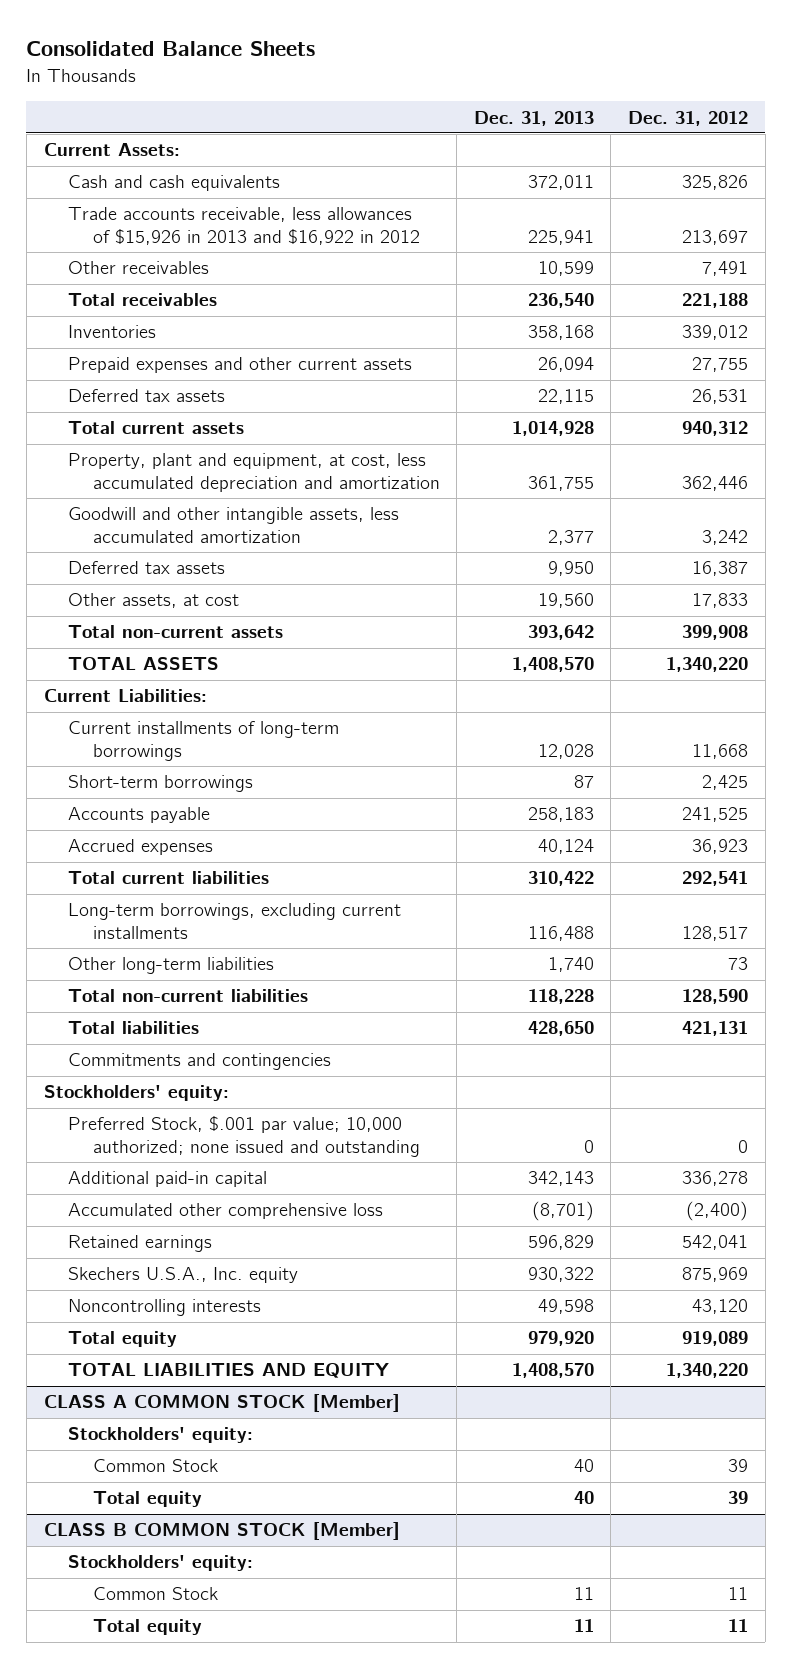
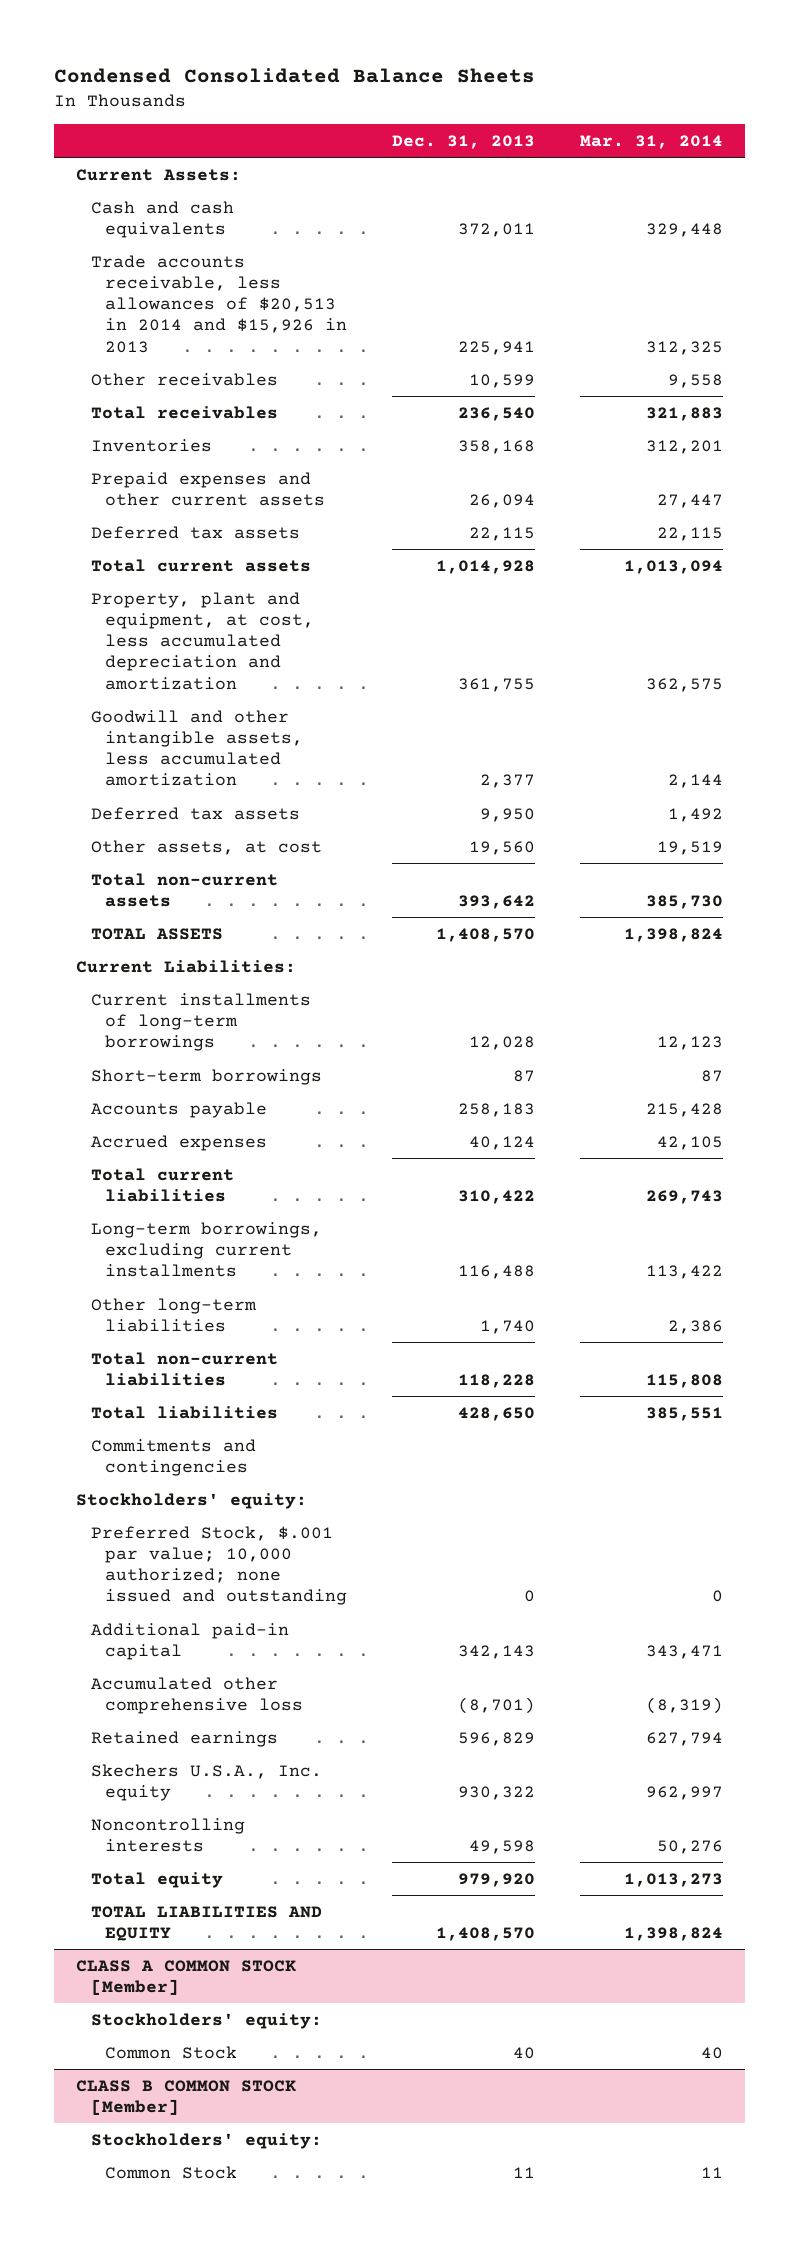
[26,41,316,57] Consolidated Balance Sheets -> [53,67,535,83] Condensed Consolidated Balance Sheets
[628,110,749,126] Dec. 31, 2012 -> none
none -> [579,135,723,150] Mar. 31, 2014
[68,207,420,246] Trade accounts receivable, less allowances of $15,926 in 2013 and $16,922 in 2012 -> [90,254,348,353] Trade accounts receivable, less allowances of $20,513 in 2014 and $15,926 in 2013
[92,1491,202,1508] Total equity -> none
[92,1619,202,1636] Total equity -> none

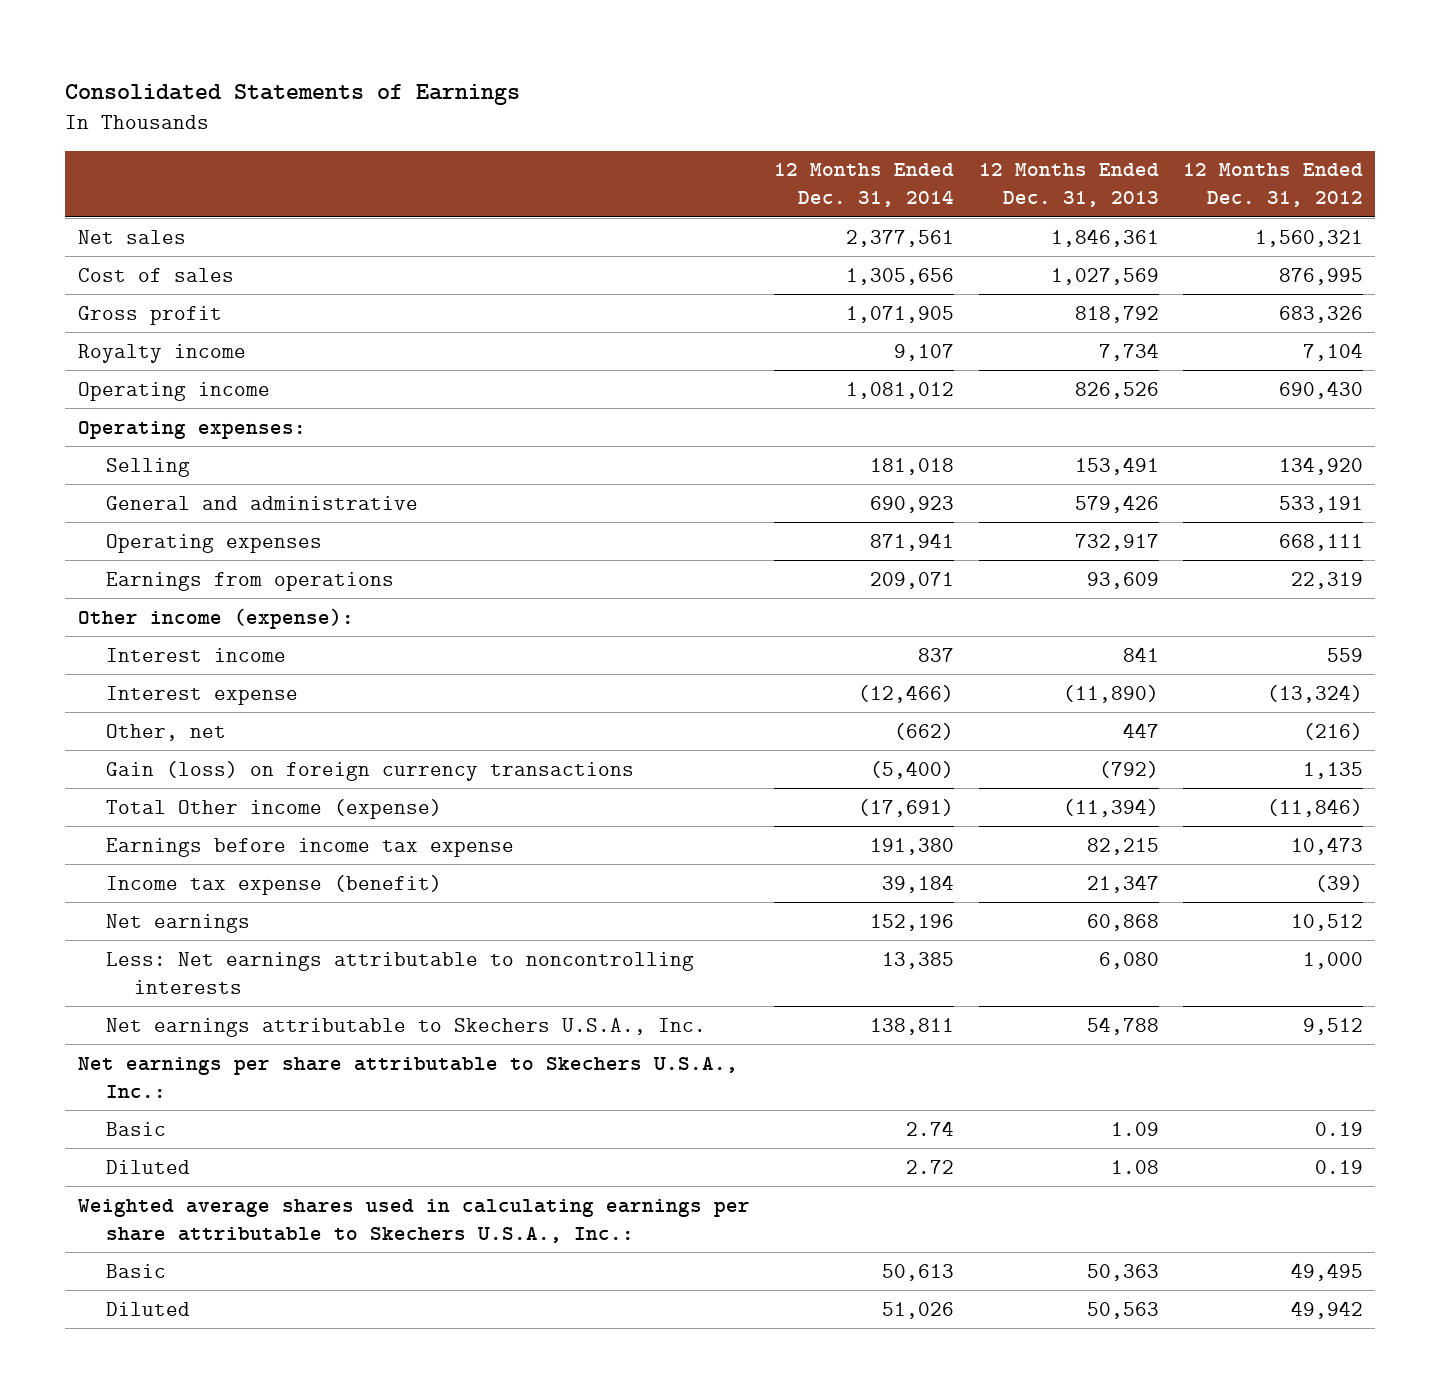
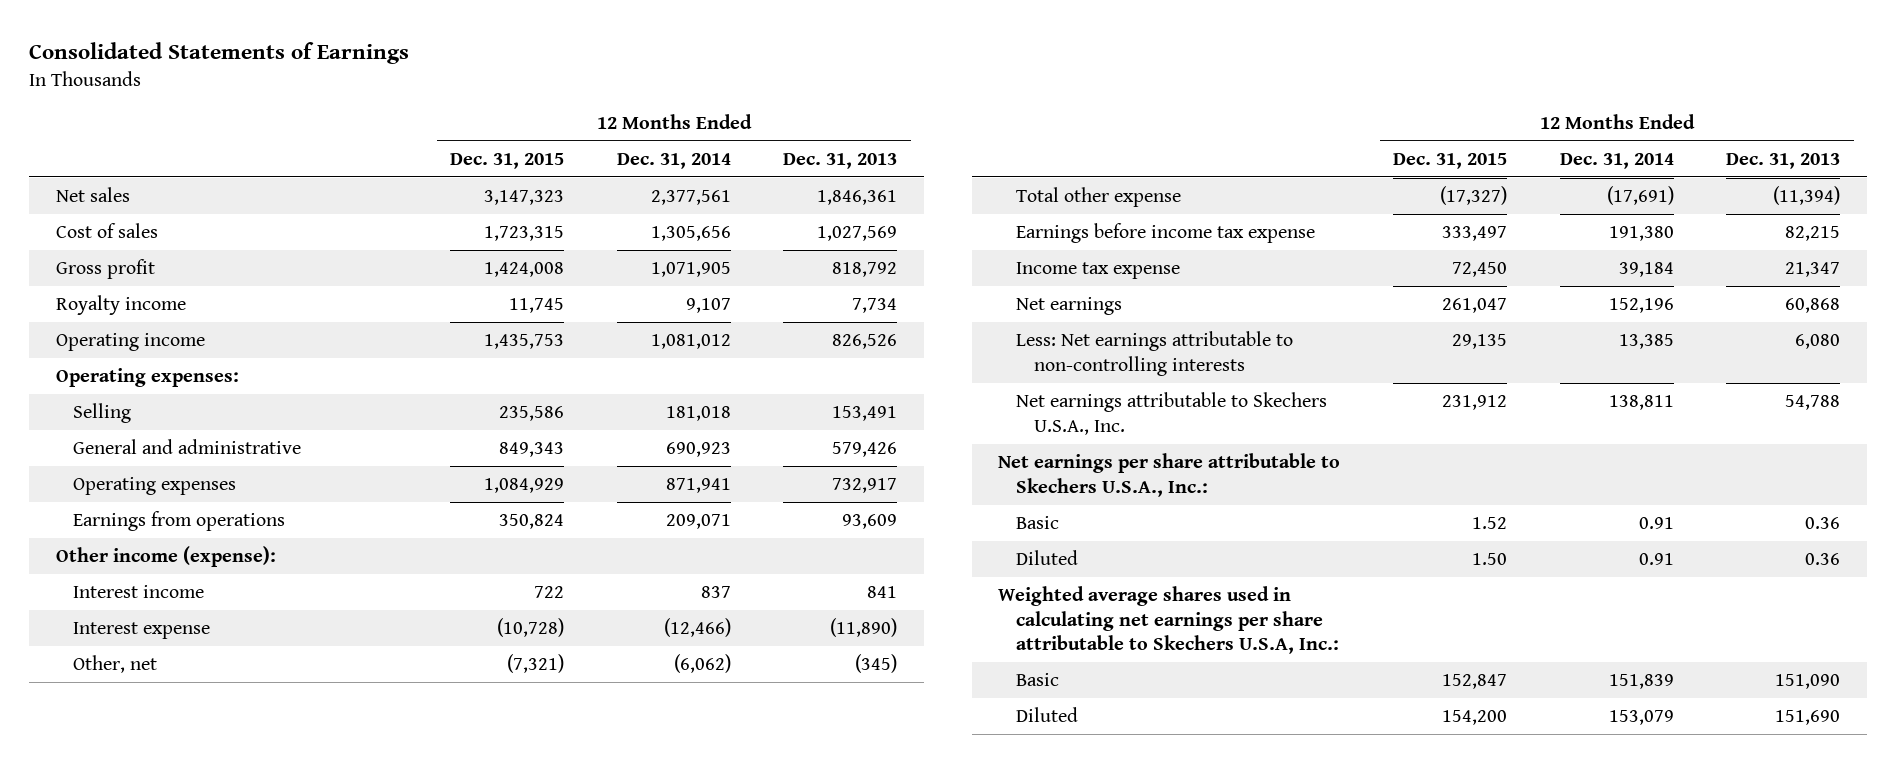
[1183,163,1364,208] 12 Months Ended Dec. 31, 2012 -> none
none -> [450,152,565,169] Dec. 31, 2015
[105,760,634,781] Gain (loss) on foreign currency transactions -> none
[894,722,955,740] (662) -> [673,654,731,674] (6,062)
[1122,722,1159,738] 447 -> [855,654,898,674] (345)
[105,798,442,819] Total Other income (expense) -> [1016,187,1182,208] Total other expense
[105,874,442,895] Income tax expense (benefit) -> [1016,262,1181,280] Income tax expense
[105,951,694,994] Less: Net earnings attributable to noncontrolling interests -> [1016,331,1294,376] Less: Net earnings attributable to non-controlling interests
[906,1120,955,1136] 2.74 -> [1638,517,1674,530] 0.91
[1110,1121,1159,1136] 1.09 -> [1805,517,1841,530] 0.36
[906,1159,955,1174] 2.72 -> [1638,553,1674,566] 0.91
[1110,1159,1159,1174] 1.08 -> [1805,553,1841,566] 0.36
[77,1198,750,1243] Weighted average shares used in calculating earnings per share attributable to Skechers U.S.A., Inc.: -> [998,586,1340,655] Weighted average shares used in calculating net earnings per share attributable to Skechers U.S.A, Inc.:
[882,1263,955,1281] 50,613 -> [1608,674,1674,690] 151,839
[1086,1263,1159,1281] 50,363 -> [1775,674,1841,690] 151,090
[882,1301,955,1319] 51,026 -> [1608,710,1674,726] 153,079
[1086,1301,1159,1319] 50,563 -> [1775,710,1841,726] 151,690

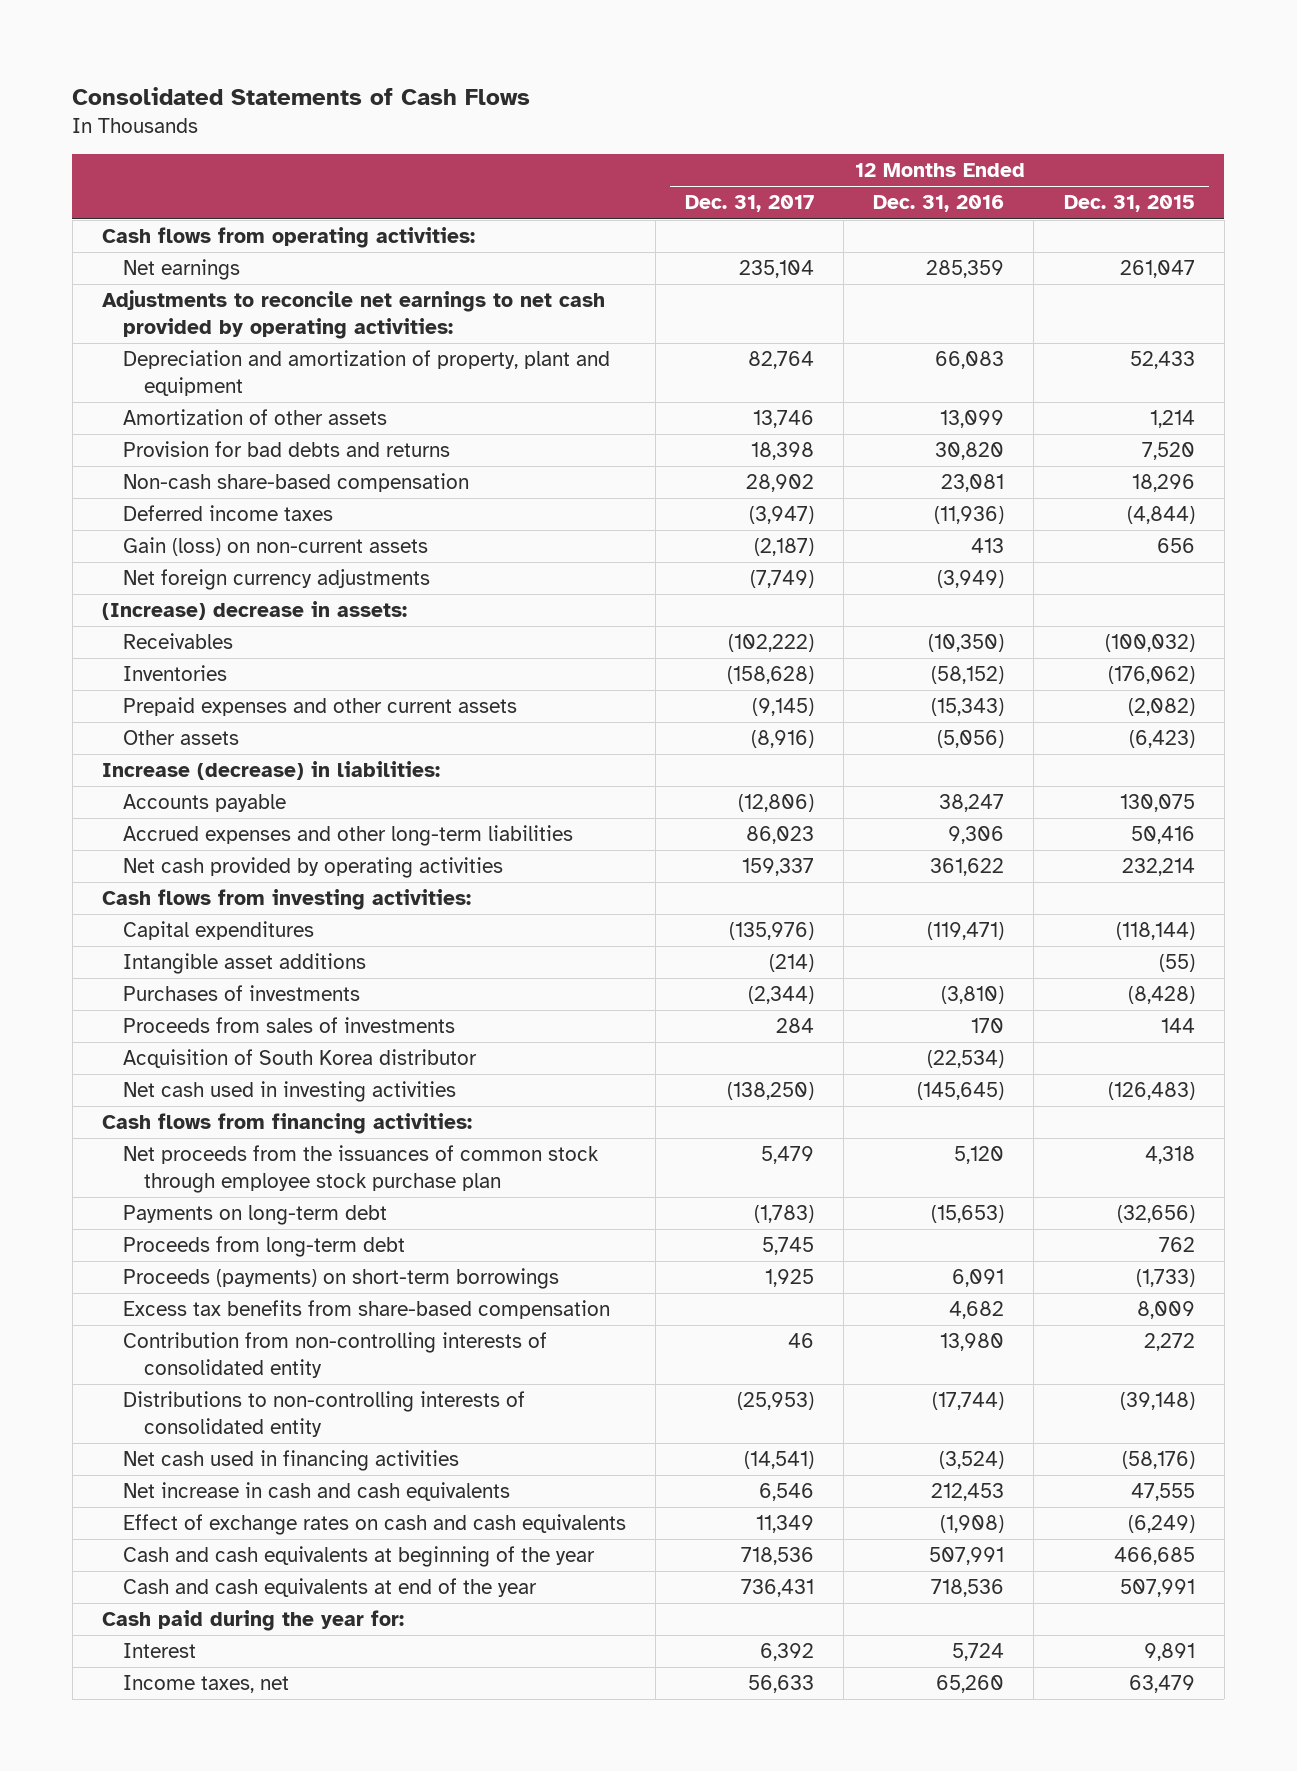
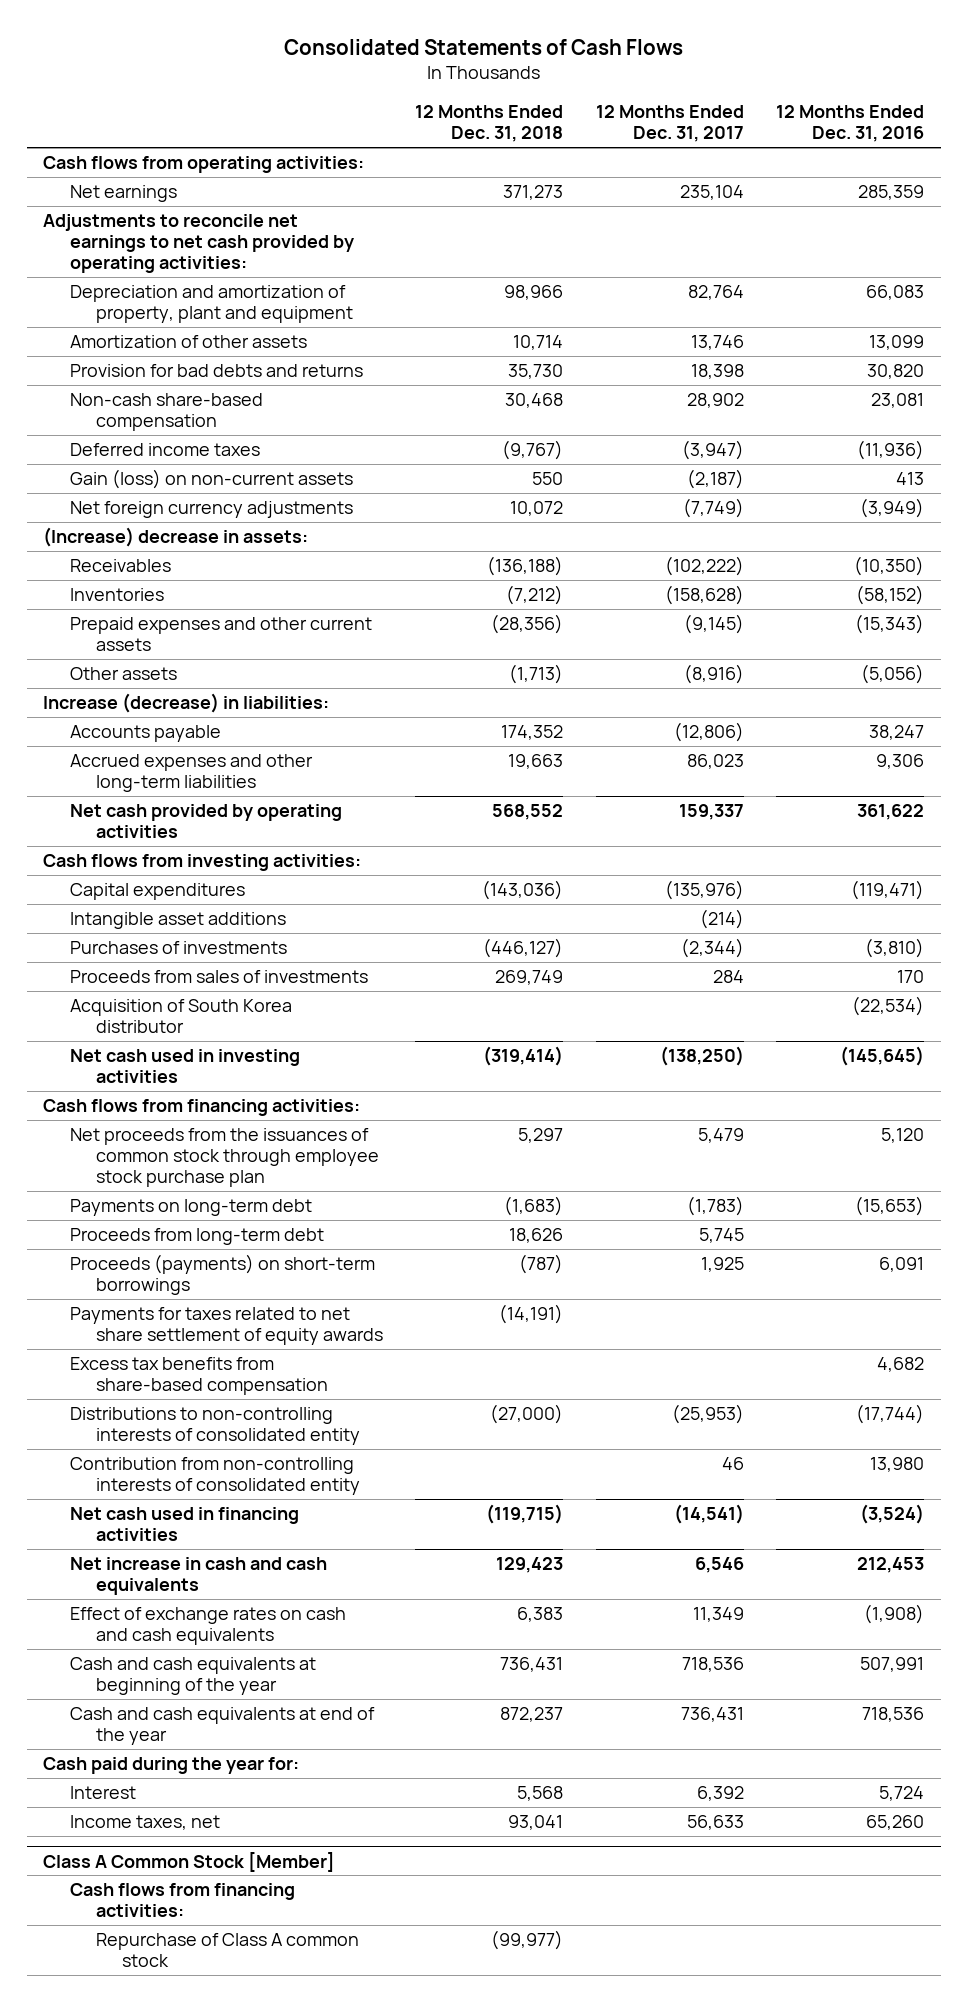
[1063,195,1195,213] Dec. 31, 2015 -> none
none -> [415,105,564,143] 12 Months Ended Dec. 31, 2018
none -> [69,1307,383,1346] Payments for taxes related to net share settlement of equity awards
[123,1332,548,1379] Contribution from non-controlling interests of consolidated entity -> [69,1457,360,1496] Contribution from non-controlling interests of consolidated entity
none -> [43,1851,336,1872] Class A Common Stock [Member]
none -> [69,1883,295,1918] Cash flows from financing activities:
none -> [95,1933,359,1968] Repurchase of Class A common stock

